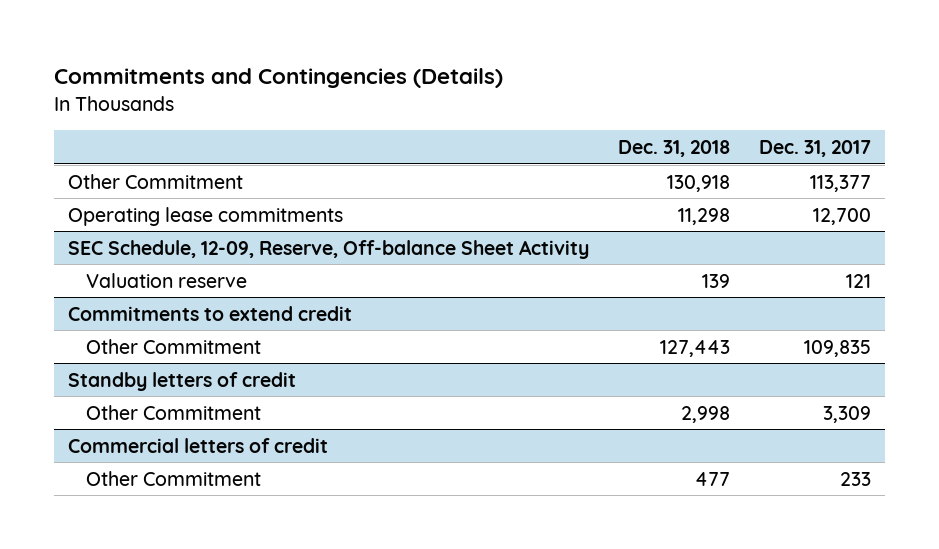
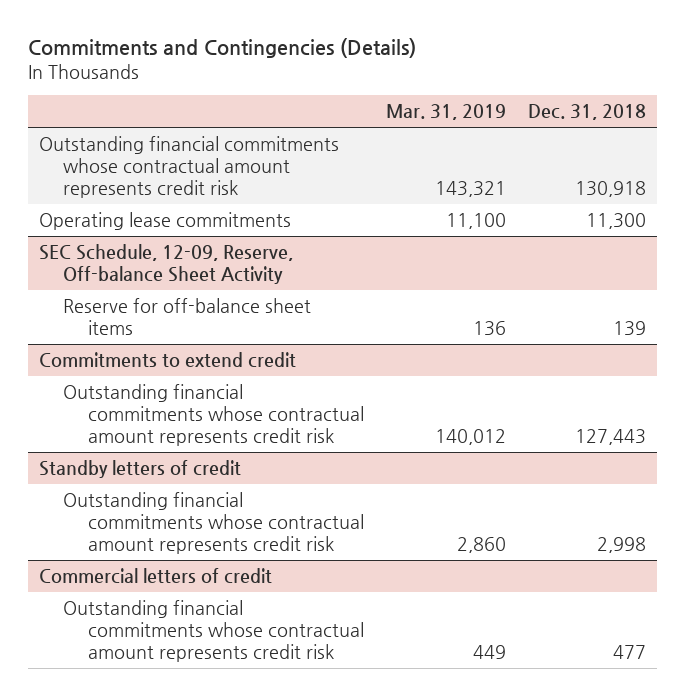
[758,139,871,157] Dec. 31, 2017 -> none
none -> [386,104,507,121] Mar. 31, 2019
[68,173,244,189] Other Commitment -> [38,136,339,199] Outstanding financial commitments whose contractual amount represents credit risk
[678,207,731,225] 11,298 -> [586,213,647,230] 11,300
[85,272,247,288] Valuation reserve -> [63,298,312,336] Reserve for off-balance sheet items
[85,338,261,354] Other Commitment -> [63,384,365,447] Outstanding financial commitments whose contractual amount represents credit risk
[85,404,261,420] Other Commitment -> [63,492,365,555] Outstanding financial commitments whose contractual amount represents credit risk
[85,470,261,486] Other Commitment -> [63,600,365,663] Outstanding financial commitments whose contractual amount represents credit risk

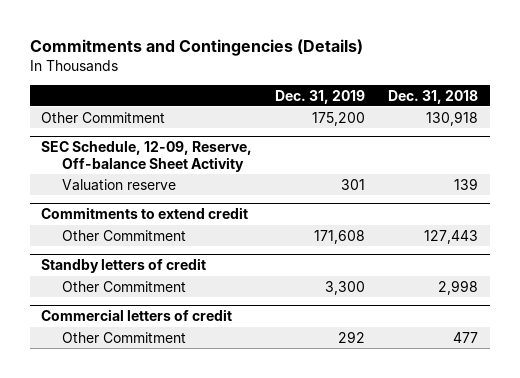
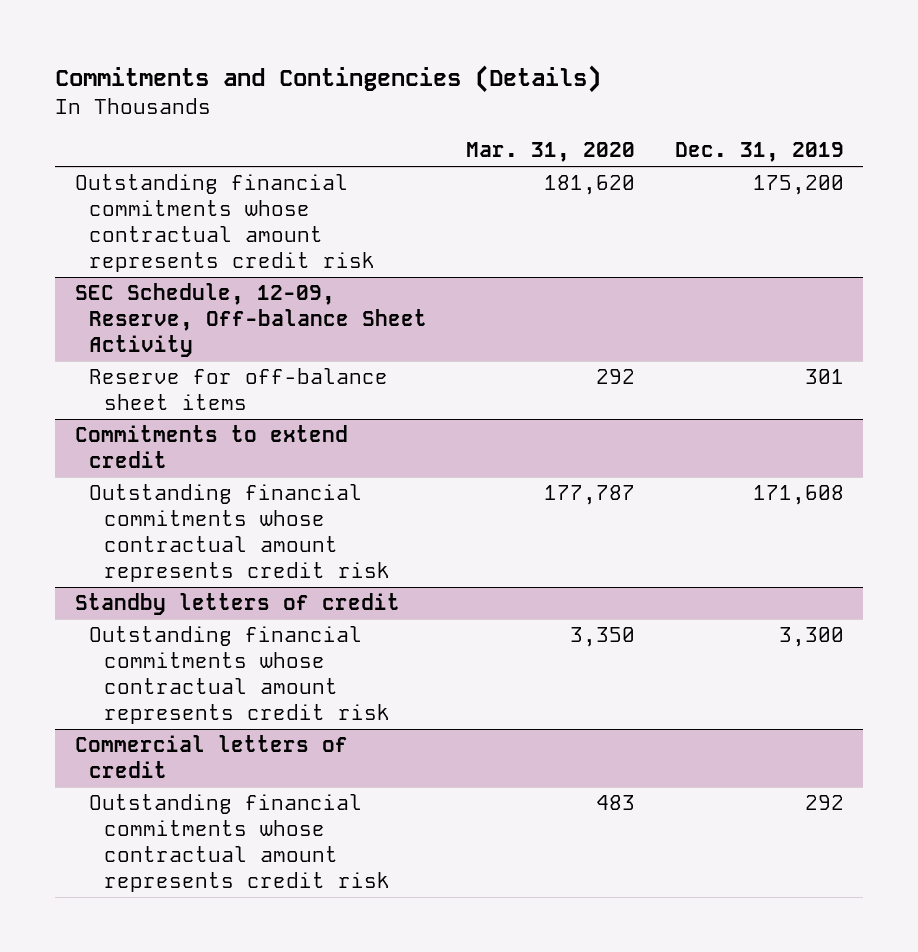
[388,89,479,104] Dec. 31, 2018 -> none
none -> [466,142,636,163] Mar. 31, 2020
[41,111,166,123] Other Commitment -> [74,174,376,272] Outstanding financial commitments whose contractual amount represents credit risk
[61,178,176,191] Valuation reserve -> [89,368,389,410] Reserve for off-balance sheet items
[61,229,186,241] Other Commitment -> [89,484,390,582] Outstanding financial commitments whose contractual amount represents credit risk
[61,280,186,292] Other Commitment -> [89,626,390,724] Outstanding financial commitments whose contractual amount represents credit risk
[61,331,186,343] Other Commitment -> [89,794,390,892] Outstanding financial commitments whose contractual amount represents credit risk

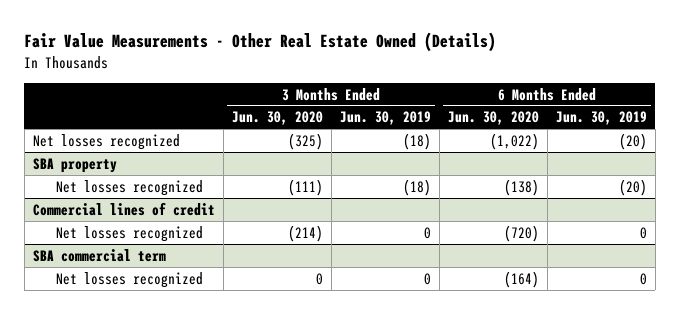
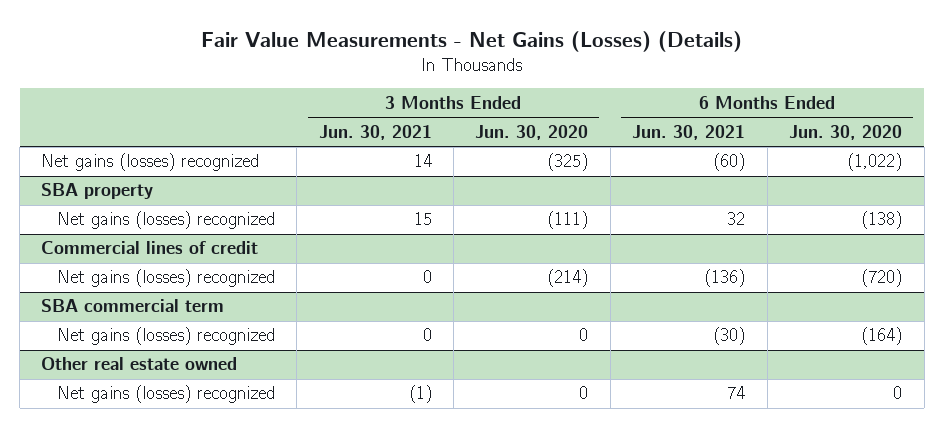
[24,32,497,53] Fair Value Measurements - Other Real Estate Owned (Details) -> [200,30,742,52] Fair Value Measurements - Net Gains (Losses) (Details)
[339,111,431,126] Jun. 30, 2019 -> none
[555,111,647,126] Jun. 30, 2019 -> none
none -> [318,124,432,140] Jun. 30, 2021
none -> [632,124,746,140] Jun. 30, 2021
[32,133,180,150] Net losses recognized -> [41,153,260,172] Net gains (losses) recognized
[56,179,204,196] Net losses recognized -> [56,211,275,230] Net gains (losses) recognized
[56,225,204,242] Net losses recognized -> [56,269,275,288] Net gains (losses) recognized
[56,271,204,288] Net losses recognized -> [56,327,275,346] Net gains (losses) recognized
none -> [41,357,238,371] Other real estate owned
none -> [56,385,275,404] Net gains (losses) recognized

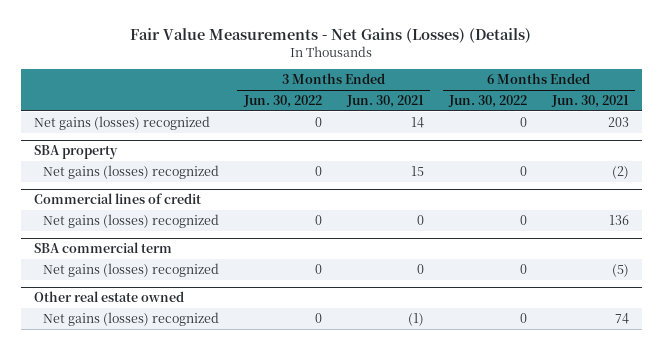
[475,124,589,140] Jun. 30, 2020 -> none
[789,124,903,140] Jun. 30, 2020 -> none
none -> [242,94,322,108] Jun. 30, 2022
none -> [447,94,527,108] Jun. 30, 2022
[713,153,746,172] (60) -> [607,116,629,127] 203
[727,212,746,226] 32 -> [611,165,629,179] (2)
[704,269,746,288] (136) -> [608,214,629,225] 136
[713,327,746,346] (30) -> [611,263,629,277] (5)

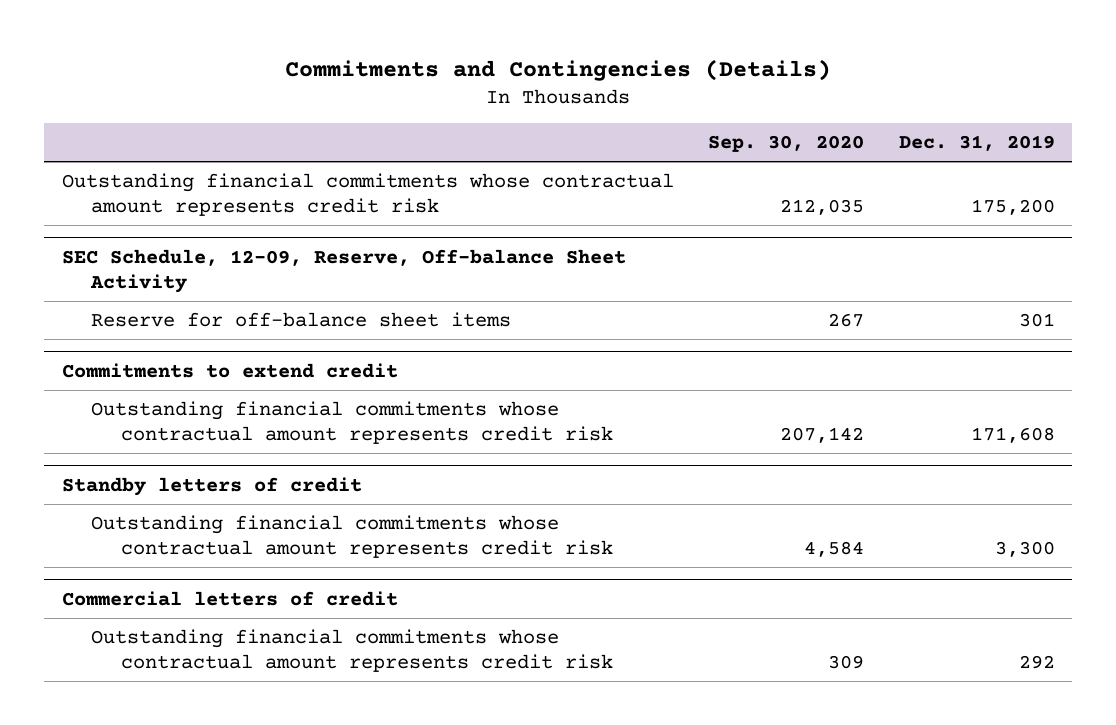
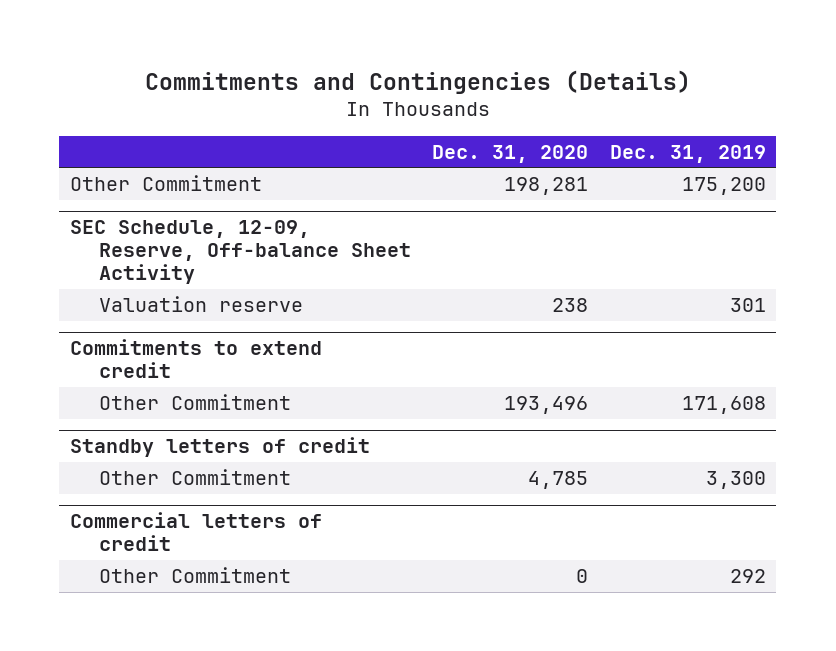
[708,135,865,153] Sep. 30, 2020 -> none
none -> [432,144,589,163] Dec. 31, 2020
[61,172,674,217] Outstanding financial commitments whose contractual amount represents credit risk -> [70,174,263,191] Other Commitment
[91,311,512,327] Reserve for off-balance sheet items -> [98,295,303,312] Valuation reserve
[91,400,613,445] Outstanding financial commitments whose contractual amount represents credit risk -> [98,393,291,410] Other Commitment
[91,514,613,559] Outstanding financial commitments whose contractual amount represents credit risk -> [98,468,291,485] Other Commitment
[91,628,613,673] Outstanding financial commitments whose contractual amount represents credit risk -> [98,566,291,583] Other Commitment

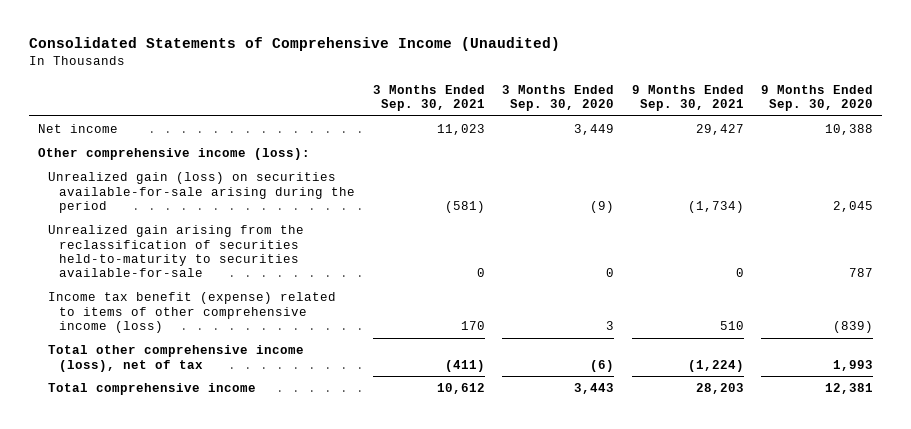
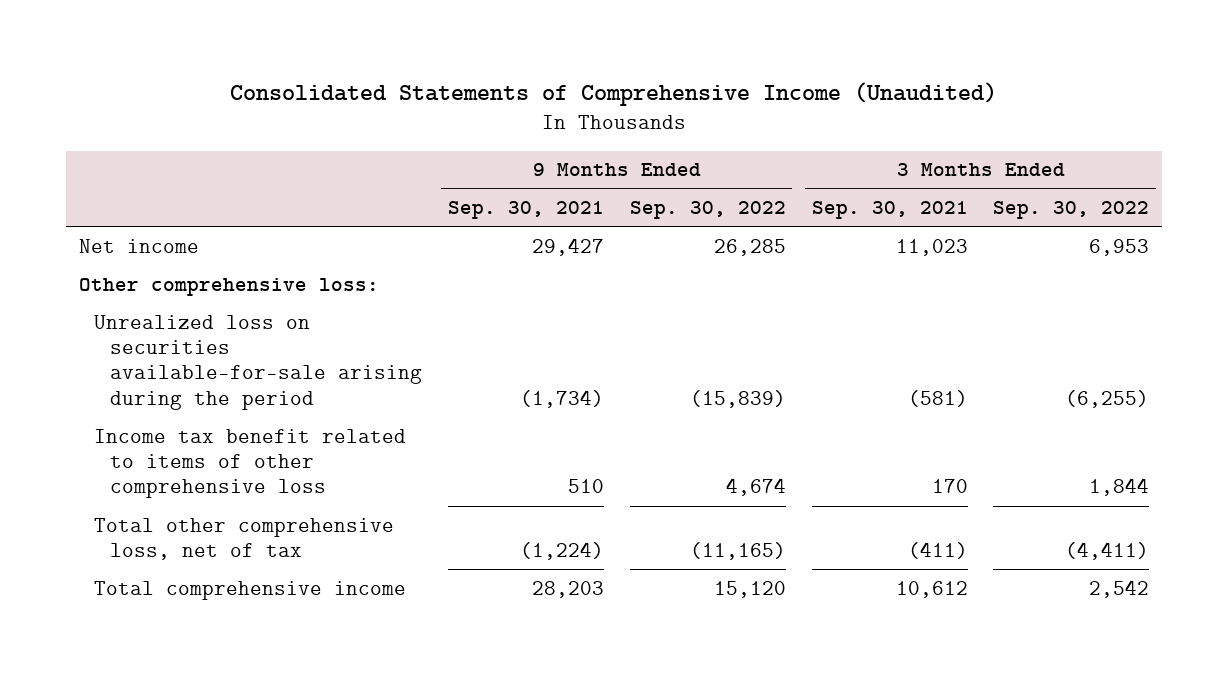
[502,84,615,112] 3 Months Ended Sep. 30, 2020 -> none
[761,84,874,112] 9 Months Ended Sep. 30, 2020 -> none
none -> [629,201,786,220] Sep. 30, 2022
none -> [993,201,1150,220] Sep. 30, 2022
[48,225,305,278] Unrealized gain arising from the reclassification of securities held-to-maturity to securities available-for-sale -> none
[37,148,310,161] Other comprehensive income (loss): -> [78,277,379,296] Other comprehensive loss:
[48,172,355,213] Unrealized gain (loss) on securities available-for-sale arising during the period -> [94,314,422,410] Unrealized loss on securities available-for-sale arising during the period
[48,292,337,333] Income tax benefit (expense) related to items of other comprehensive income (loss) -> [94,428,407,499] Income tax benefit related to items of other comprehensive loss
[48,345,305,372] Total other comprehensive income (loss), net of tax -> [94,517,395,560] Total other comprehensive loss, net of tax

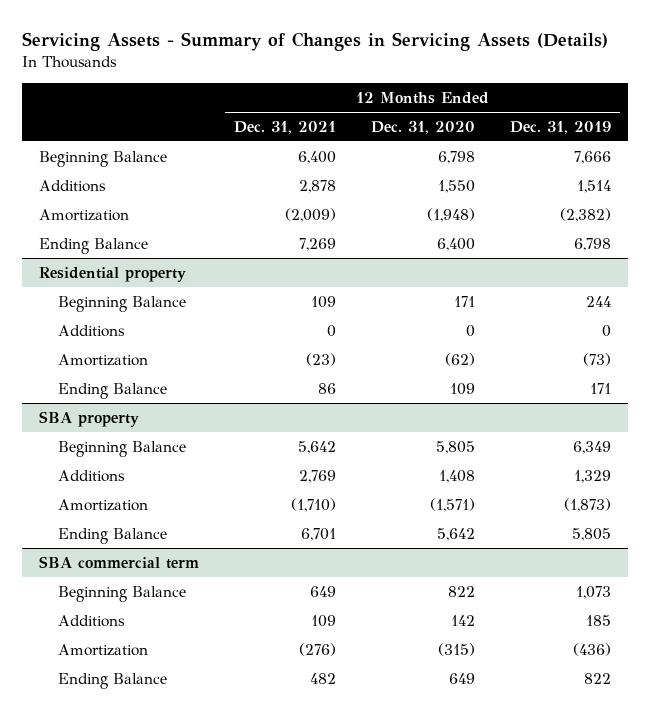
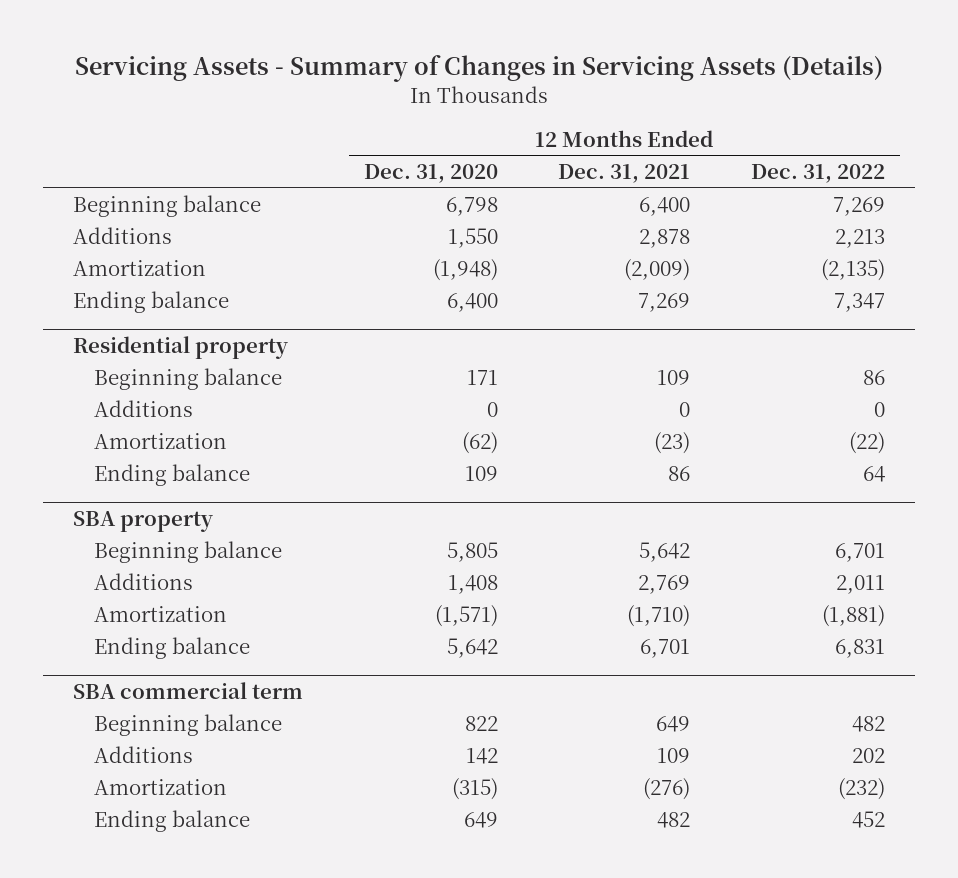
[509,120,611,134] Dec. 31, 2019 -> none
none -> [750,163,885,183] Dec. 31, 2022
[39,150,168,167] Beginning Balance -> [73,194,262,217] Beginning balance
[39,237,149,254] Ending Balance -> [73,290,230,313] Ending balance
[57,295,186,312] Beginning Balance -> [94,367,283,390] Beginning balance
[57,382,167,399] Ending Balance -> [94,463,251,486] Ending balance
[57,440,186,457] Beginning Balance -> [94,540,283,563] Beginning balance
[57,527,167,544] Ending Balance -> [94,636,251,659] Ending balance
[57,585,186,602] Beginning Balance -> [94,713,283,736] Beginning balance
[57,672,167,689] Ending Balance -> [94,809,251,832] Ending balance

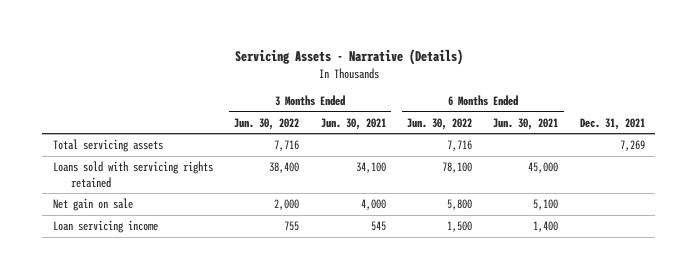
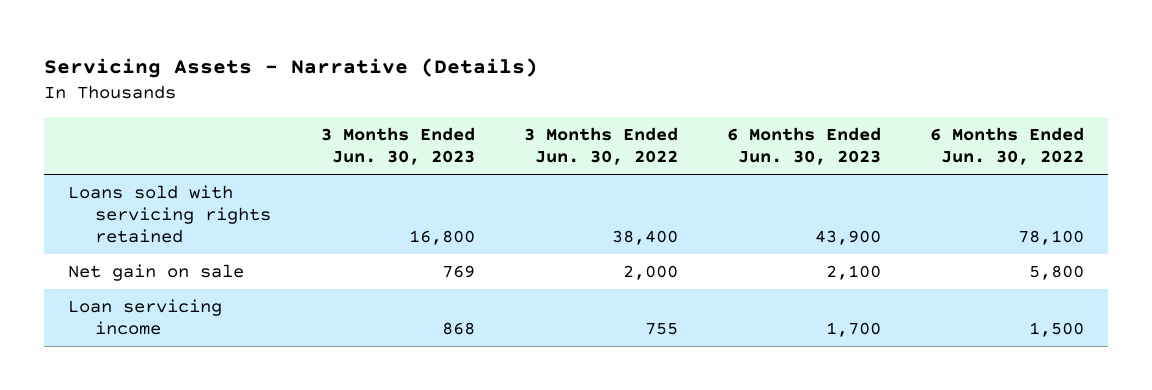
[320,117,386,130] Jun. 30, 2021 -> none
[493,117,559,130] Jun. 30, 2021 -> none
[579,117,645,130] Dec. 31, 2021 -> none
none -> [320,127,475,166] 3 Months Ended Jun. 30, 2023
none -> [726,127,881,166] 6 Months Ended Jun. 30, 2023
[53,139,164,153] Total servicing assets -> none

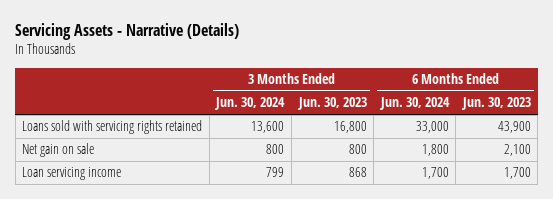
[523,127,678,166] 3 Months Ended Jun. 30, 2022 -> none
[929,127,1084,166] 6 Months Ended Jun. 30, 2022 -> none
none -> [214,97,286,111] Jun. 30, 2024
none -> [378,97,450,111] Jun. 30, 2024
[441,265,475,279] 769 -> [348,144,367,155] 800

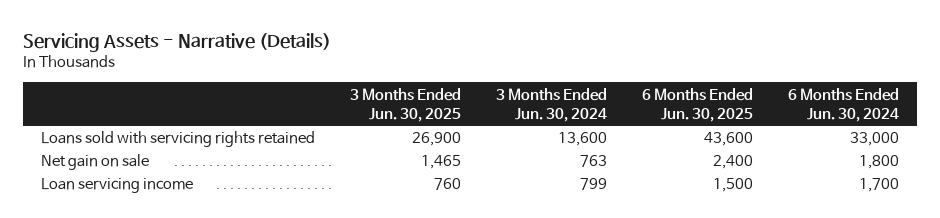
[296,97,367,111] Jun. 30, 2023 -> none
[460,97,531,111] Jun. 30, 2023 -> none
none -> [349,87,461,123] 3 Months Ended Jun. 30, 2025
none -> [642,87,754,123] 6 Months Ended Jun. 30, 2025
[266,144,285,155] 800 -> [579,155,607,168] 763

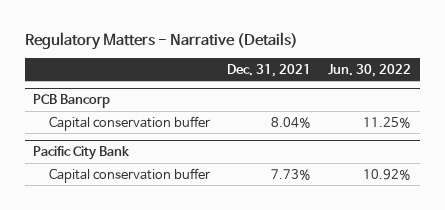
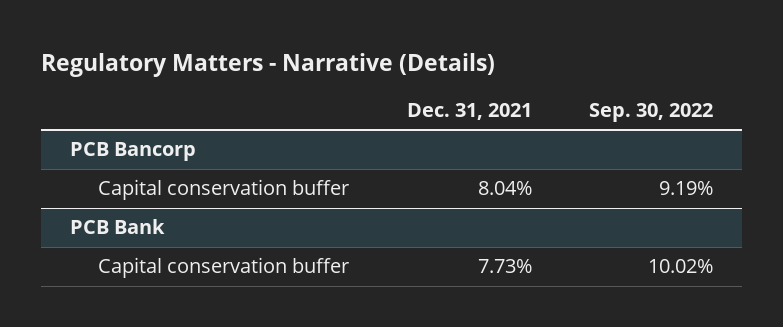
[328,63,412,77] Jun. 30, 2022 -> none
none -> [589,102,714,122] Sep. 30, 2022
[33,146,131,161] Pacific City Bank -> [69,219,165,235] PCB Bank

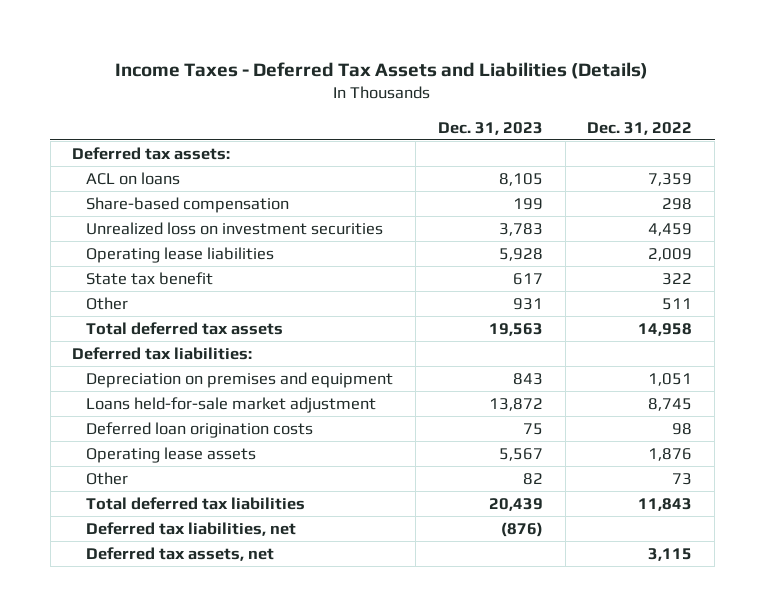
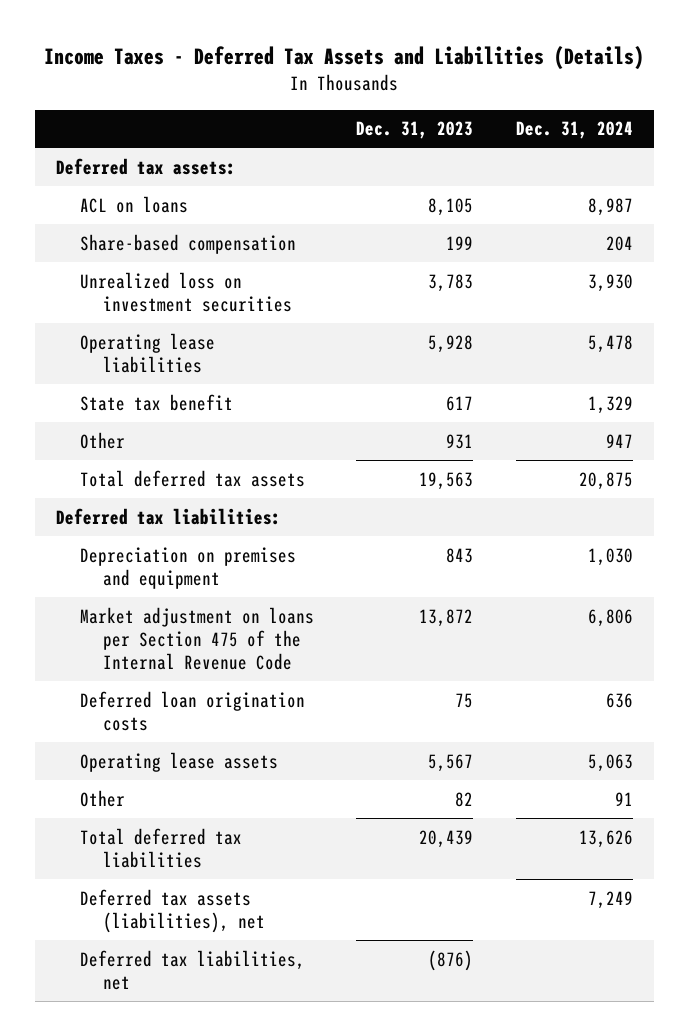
[587,121,693,135] Dec. 31, 2022 -> none
none -> [515,121,633,140] Dec. 31, 2024
[86,397,377,414] Loans held-for-sale market adjustment -> [79,606,314,670] Market adjustment on loans per Section 475 of the Internal Revenue Code
none -> [79,888,266,933] Deferred tax assets (liabilities), net
[86,547,275,562] Deferred tax assets, net -> none

